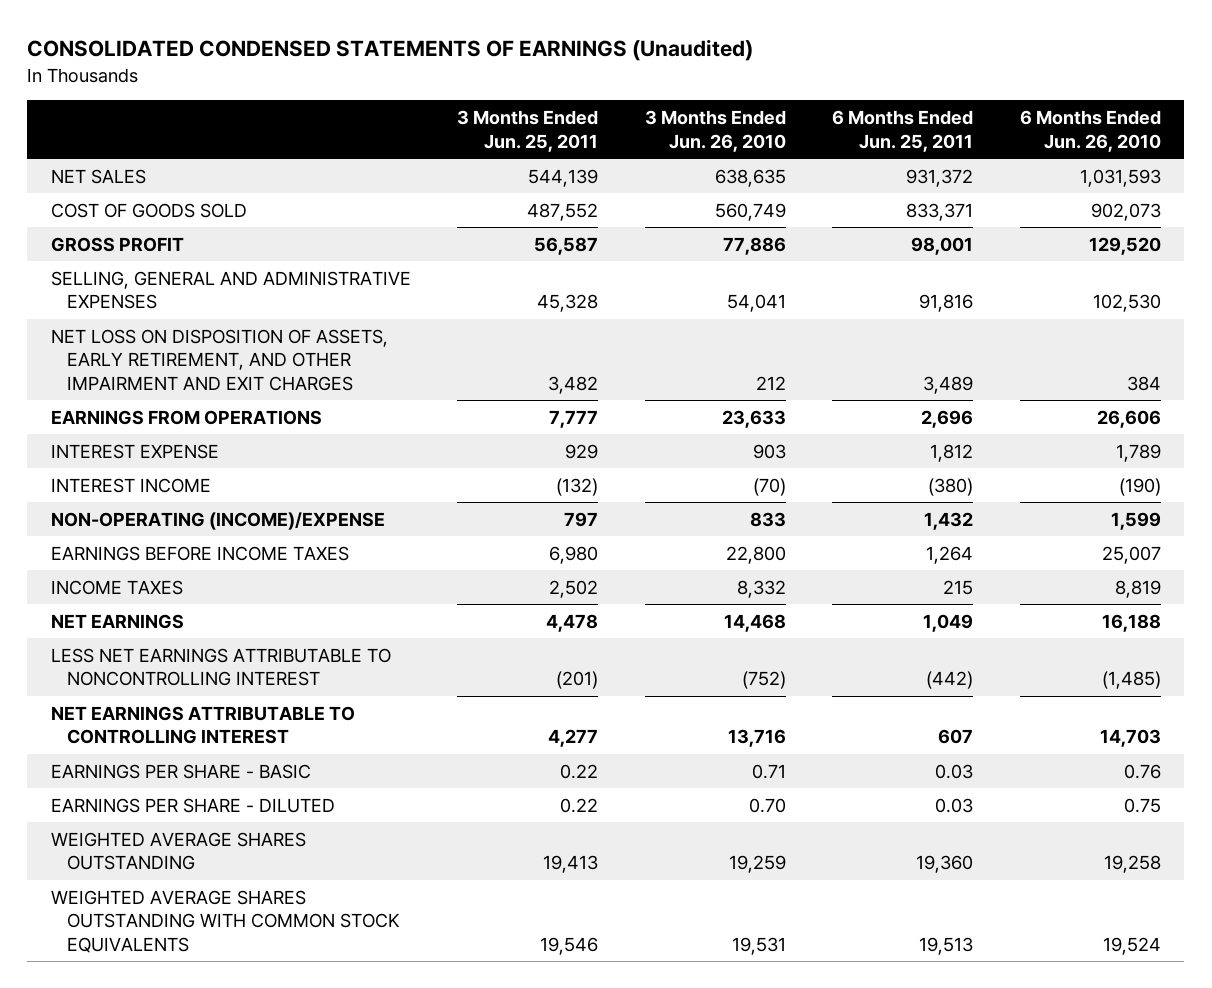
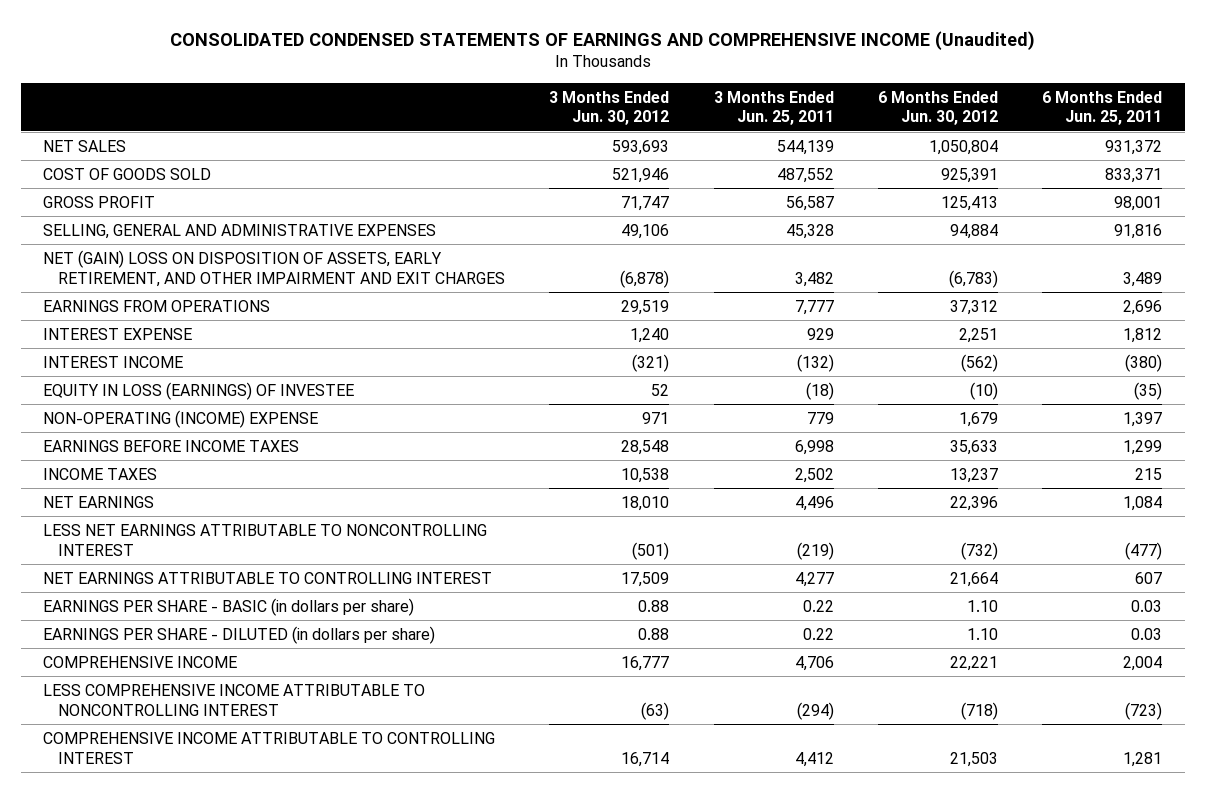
[27,39,754,62] CONSOLIDATED CONDENSED STATEMENTS OF EARNINGS (Unaudited) -> [169,30,1035,50] CONSOLIDATED CONDENSED STATEMENTS OF EARNINGS AND COMPREHENSIVE INCOME (Unaudited)
[644,110,786,152] 3 Months Ended Jun. 26, 2010 -> none
[1020,110,1162,152] 6 Months Ended Jun. 26, 2010 -> none
none -> [549,90,670,126] 3 Months Ended Jun. 30, 2012
none -> [878,90,999,126] 6 Months Ended Jun. 30, 2012
[50,328,388,391] NET LOSS ON DISPOSITION OF ASSETS, EARLY RETIREMENT, AND OTHER IMPAIRMENT AND EXIT CHARGES -> [43,249,506,287] NET (GAIN) LOSS ON DISPOSITION OF ASSETS, EARLY RETIREMENT, AND OTHER IMPAIRMENT AND EXIT CHARGES
none -> [43,381,355,400] EQUITY IN LOSS (EARNINGS) OF INVESTEE
[50,511,385,530] NON-OPERATING (INCOME)/EXPENSE -> [43,409,319,428] NON-OPERATING (INCOME) EXPENSE
[564,511,599,527] 797 -> [806,411,834,424] 779
[924,511,974,530] 1,432 -> [1123,411,1163,427] 1,397
[549,545,599,564] 6,980 -> [794,439,834,455] 6,998
[926,545,974,564] 1,264 -> [1123,439,1163,455] 1,299
[546,613,599,632] 4,478 -> [794,495,834,511] 4,496
[923,613,974,632] 1,049 -> [1123,495,1163,511] 1,084
[556,671,599,690] (201) -> [796,541,834,560] (219)
[926,671,974,690] (442) -> [1125,541,1163,560] (477)
[50,831,306,871] WEIGHTED AVERAGE SHARES OUTSTANDING -> none
[50,889,400,953] WEIGHTED AVERAGE SHARES OUTSTANDING WITH COMMON STOCK EQUIVALENTS -> none
[50,763,311,779] EARNINGS PER SHARE - BASIC -> [43,597,415,616] EARNINGS PER SHARE - BASIC (in dollars per share)
[50,797,335,813] EARNINGS PER SHARE - DILUTED -> [43,625,436,644] EARNINGS PER SHARE - DILUTED (in dollars per share)
none -> [43,655,238,668] COMPREHENSIVE INCOME
none -> [43,683,426,716] LESS COMPREHENSIVE INCOME ATTRIBUTABLE TO NONCONTROLLING INTEREST
none -> [43,731,496,764] COMPREHENSIVE INCOME ATTRIBUTABLE TO CONTROLLING INTEREST

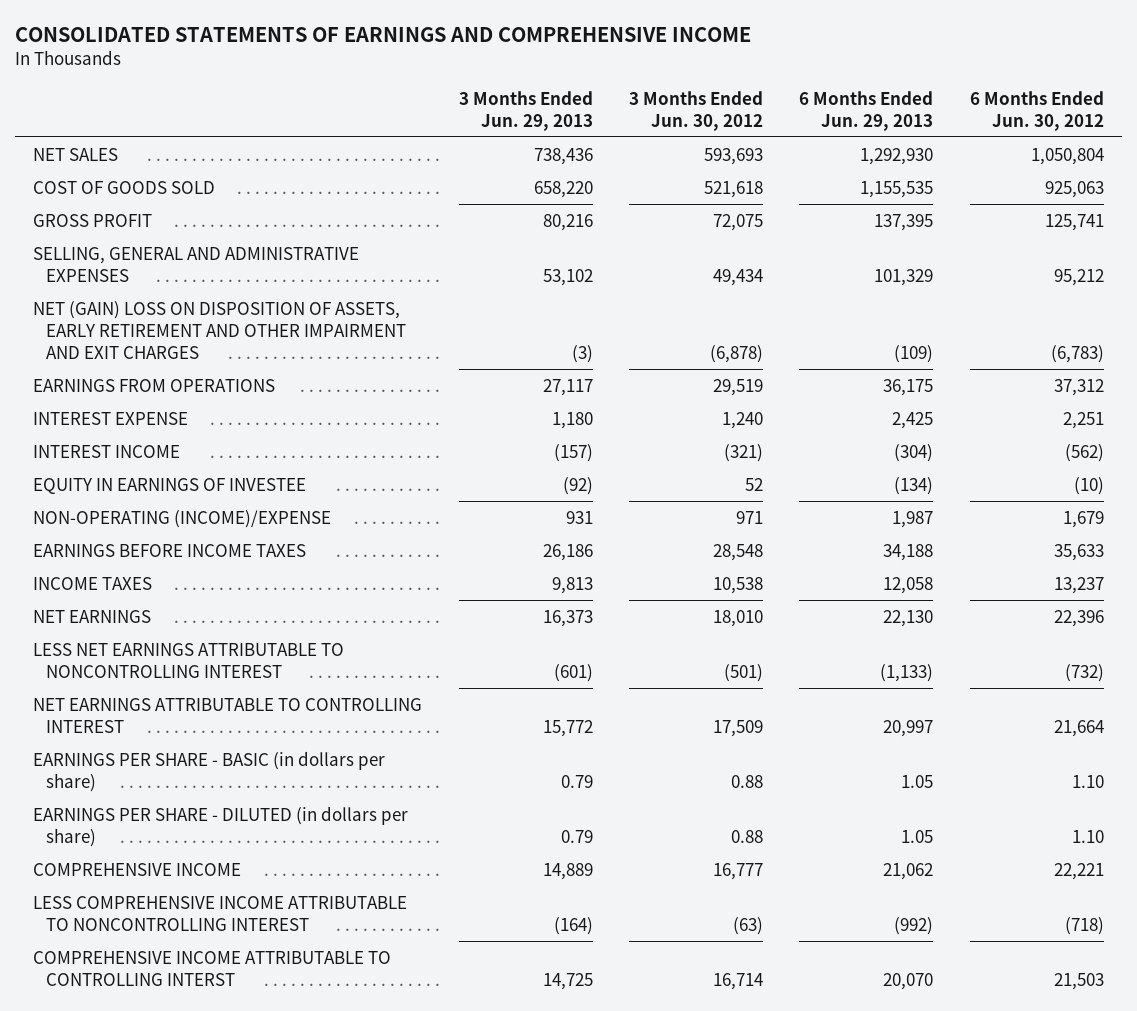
[169,30,1035,50] CONSOLIDATED CONDENSED STATEMENTS OF EARNINGS AND COMPREHENSIVE INCOME (Unaudited) -> [15,26,752,42] CONSOLIDATED STATEMENTS OF EARNINGS AND COMPREHENSIVE INCOME
[713,90,834,126] 3 Months Ended Jun. 25, 2011 -> none
[1042,90,1163,126] 6 Months Ended Jun. 25, 2011 -> none
none -> [458,90,593,131] 3 Months Ended Jun. 29, 2013
none -> [799,90,934,131] 6 Months Ended Jun. 29, 2013
[612,167,670,183] 521,946 -> [704,180,764,198] 521,618
[941,167,999,183] 925,391 -> [1044,180,1104,198] 925,063
[621,195,670,211] 71,747 -> [713,213,764,231] 72,075
[941,195,999,211] 125,413 -> [1044,213,1104,231] 125,741
[621,223,670,239] 49,106 -> [713,268,764,286] 49,434
[950,223,999,239] 94,884 -> [1053,268,1104,286] 95,212
[43,249,506,287] NET (GAIN) LOSS ON DISPOSITION OF ASSETS, EARLY RETIREMENT, AND OTHER IMPAIRMENT AND EXIT CHARGES -> [33,300,407,359] NET (GAIN) LOSS ON DISPOSITION OF ASSETS, EARLY RETIREMENT AND OTHER IMPAIRMENT AND EXIT CHARGES
[43,381,355,400] EQUITY IN LOSS (EARNINGS) OF INVESTEE -> [33,477,307,494] EQUITY IN EARNINGS OF INVESTEE
[43,409,319,428] NON-OPERATING (INCOME) EXPENSE -> [33,509,332,528] NON-OPERATING (INCOME)/EXPENSE
[43,731,496,764] COMPREHENSIVE INCOME ATTRIBUTABLE TO CONTROLLING INTEREST -> [33,950,392,986] COMPREHENSIVE INCOME ATTRIBUTABLE TO CONTROLLING INTERST

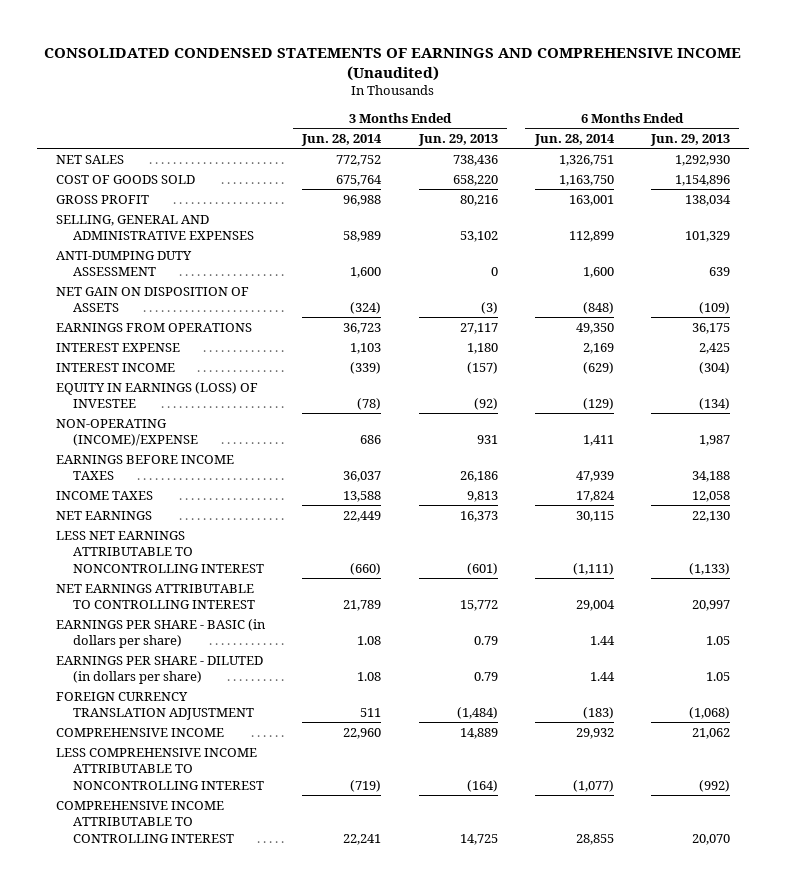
[15,26,752,42] CONSOLIDATED STATEMENTS OF EARNINGS AND COMPREHENSIVE INCOME -> [44,47,742,81] CONSOLIDATED CONDENSED STATEMENTS OF EARNINGS AND COMPREHENSIVE INCOME (Unaudited)
[629,90,764,131] 3 Months Ended Jun. 30, 2012 -> none
[969,90,1104,131] 6 Months Ended Jun. 30, 2012 -> none
none -> [301,134,383,147] Jun. 28, 2014
none -> [533,134,615,147] Jun. 28, 2014
[860,180,934,198] 1,155,535 -> [675,174,731,186] 1,154,896
[874,213,934,231] 137,395 -> [685,194,732,206] 138,034
none -> [55,250,192,277] ANTI-DUMPING DUTY ASSESSMENT
[33,300,407,359] NET (GAIN) LOSS ON DISPOSITION OF ASSETS, EARLY RETIREMENT AND OTHER IMPAIRMENT AND EXIT CHARGES -> [55,286,249,313] NET GAIN ON DISPOSITION OF ASSETS
[33,477,307,494] EQUITY IN EARNINGS OF INVESTEE -> [55,381,258,409] EQUITY IN EARNINGS (LOSS) OF INVESTEE
none -> [55,691,254,721] FOREIGN CURRENCY TRANSLATION ADJUSTMENT
[33,950,392,986] COMPREHENSIVE INCOME ATTRIBUTABLE TO CONTROLLING INTERST -> [55,800,234,843] COMPREHENSIVE INCOME ATTRIBUTABLE TO CONTROLLING INTEREST

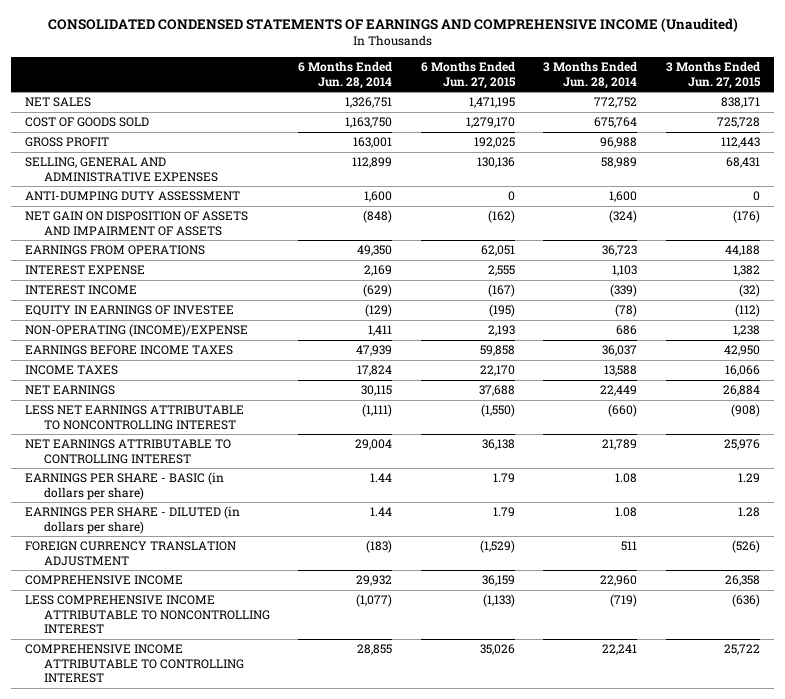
[417,134,498,147] Jun. 29, 2013 -> none
[650,134,731,147] Jun. 29, 2013 -> none
none -> [420,61,516,89] 6 Months Ended Jun. 27, 2015
none -> [665,61,761,89] 3 Months Ended Jun. 27, 2015
[55,286,249,313] NET GAIN ON DISPOSITION OF ASSETS -> [25,211,249,236] NET GAIN ON DISPOSITION OF ASSETS AND IMPAIRMENT OF ASSETS
[55,381,258,409] EQUITY IN EARNINGS (LOSS) OF INVESTEE -> [25,305,235,317] EQUITY IN EARNINGS OF INVESTEE

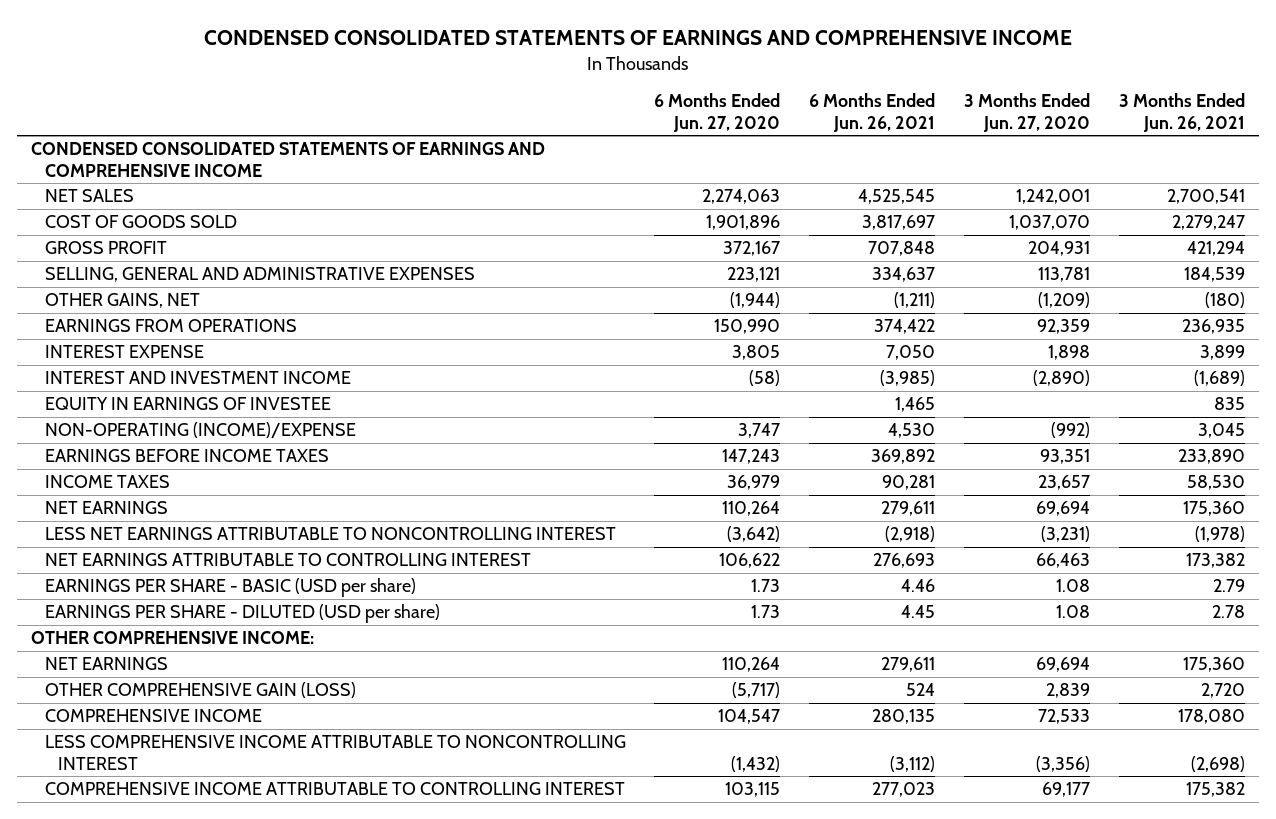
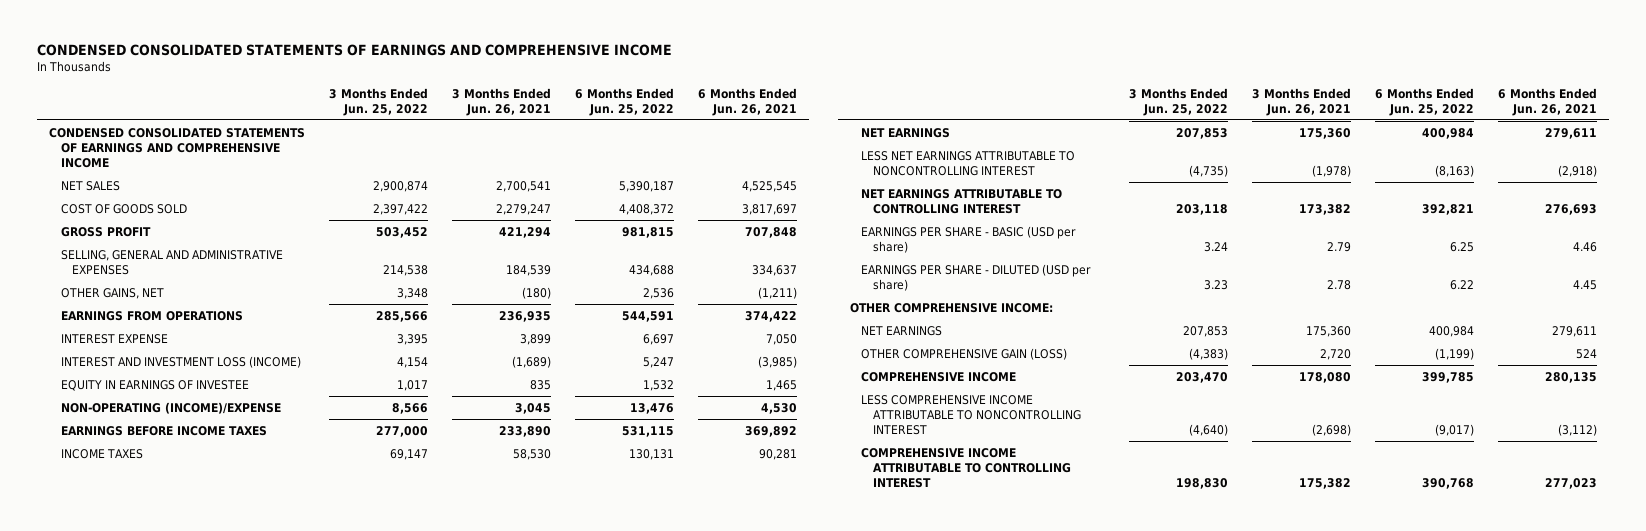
[654,93,781,132] 6 Months Ended Jun. 27, 2020 -> none
[964,93,1091,132] 3 Months Ended Jun. 27, 2020 -> none
none -> [328,87,428,116] 3 Months Ended Jun. 25, 2022
none -> [574,87,674,116] 6 Months Ended Jun. 25, 2022
[44,371,351,385] INTEREST AND INVESTMENT INCOME -> [60,355,301,368] INTEREST AND INVESTMENT LOSS (INCOME)

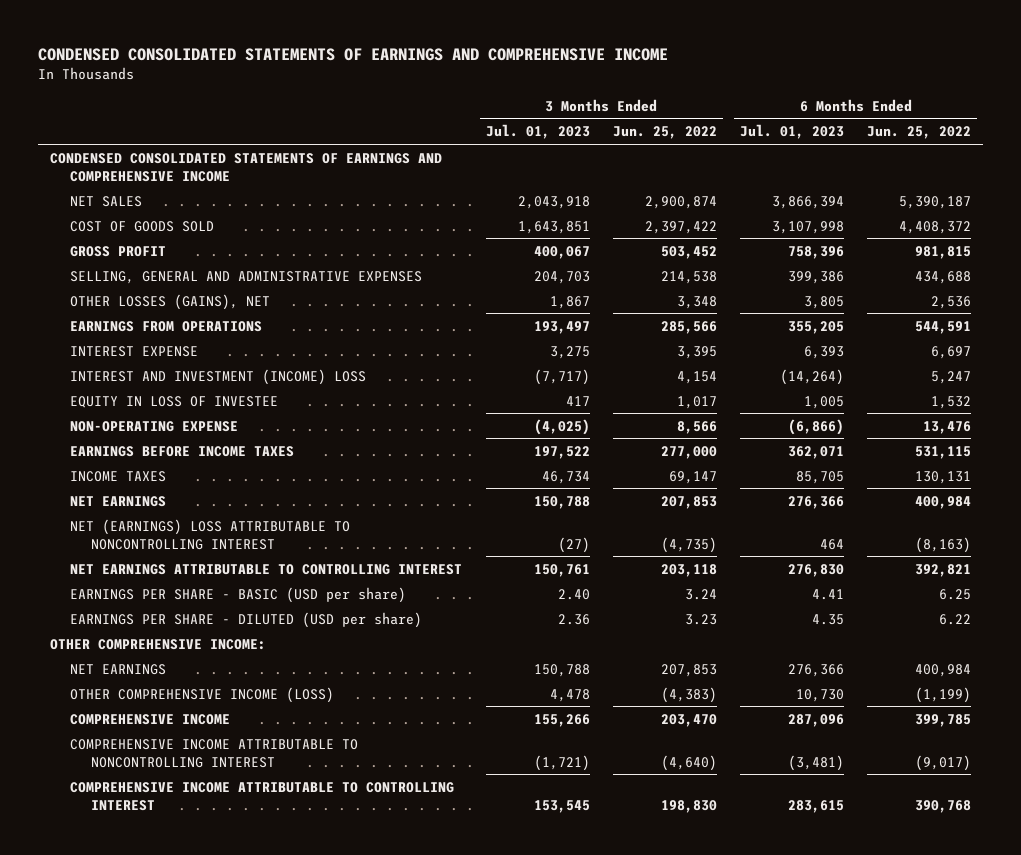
[451,87,551,116] 3 Months Ended Jun. 26, 2021 -> none
[697,87,797,116] 6 Months Ended Jun. 26, 2021 -> none
none -> [485,124,590,140] Jul. 01, 2023
none -> [740,124,845,140] Jul. 01, 2023
[60,287,164,299] OTHER GAINS, NET -> [70,293,271,310] OTHER LOSSES (GAINS), NET
[60,355,301,368] INTEREST AND INVESTMENT LOSS (INCOME) -> [70,368,367,385] INTEREST AND INVESTMENT (INCOME) LOSS
[60,379,249,391] EQUITY IN EARNINGS OF INVESTEE -> [70,395,279,408] EQUITY IN LOSS OF INVESTEE
[60,401,281,414] NON-OPERATING (INCOME)/EXPENSE -> [70,420,239,432] NON-OPERATING EXPENSE
[861,150,1076,176] LESS NET EARNINGS ATTRIBUTABLE TO NONCONTROLLING INTEREST -> [70,518,351,550] NET (EARNINGS) LOSS ATTRIBUTABLE TO NONCONTROLLING INTEREST
[861,347,1068,360] OTHER COMPREHENSIVE GAIN (LOSS) -> [70,686,335,703] OTHER COMPREHENSIVE INCOME (LOSS)
[861,394,1081,435] LESS COMPREHENSIVE INCOME ATTRIBUTABLE TO NONCONTROLLING INTEREST -> [70,738,359,768] COMPREHENSIVE INCOME ATTRIBUTABLE TO NONCONTROLLING INTEREST

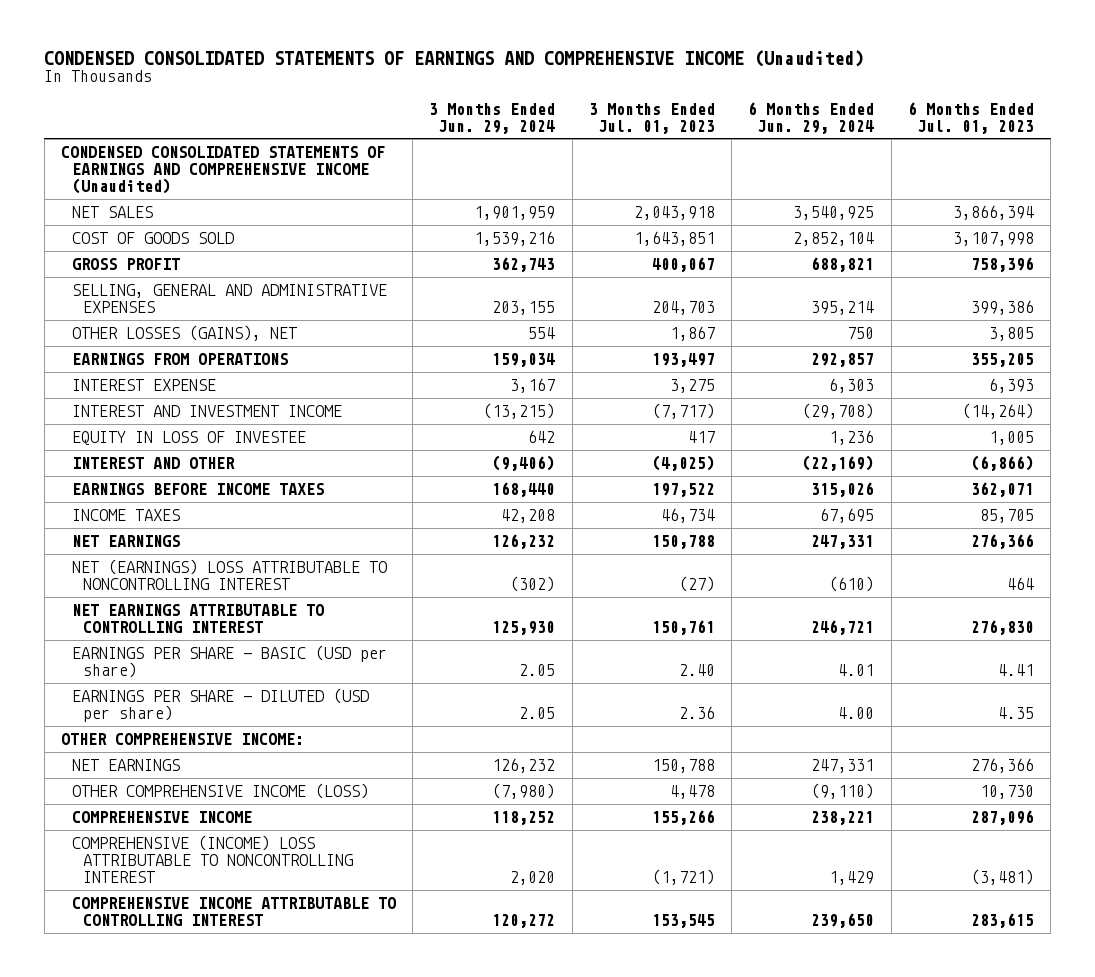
[37,47,668,61] CONDENSED CONSOLIDATED STATEMENTS OF EARNINGS AND COMPREHENSIVE INCOME -> [44,49,865,67] CONDENSED CONSOLIDATED STATEMENTS OF EARNINGS AND COMPREHENSIVE INCOME (Unaudited)
[612,126,717,140] Jun. 25, 2022 -> none
[867,126,972,140] Jun. 25, 2022 -> none
none -> [429,102,556,134] 3 Months Ended Jun. 29, 2024
none -> [748,101,875,134] 6 Months Ended Jun. 29, 2024
[49,152,442,182] CONDENSED CONSOLIDATED STATEMENTS OF EARNINGS AND COMPREHENSIVE INCOME -> [60,145,385,194] CONDENSED CONSOLIDATED STATEMENTS OF EARNINGS AND COMPREHENSIVE INCOME (Unaudited)
[70,368,367,385] INTEREST AND INVESTMENT (INCOME) LOSS -> [71,404,342,417] INTEREST AND INVESTMENT INCOME
[70,420,239,432] NON-OPERATING EXPENSE -> [71,456,235,469] INTEREST AND OTHER
[70,738,359,768] COMPREHENSIVE INCOME ATTRIBUTABLE TO NONCONTROLLING INTEREST -> [71,834,354,883] COMPREHENSIVE (INCOME) LOSS ATTRIBUTABLE TO NONCONTROLLING INTEREST

